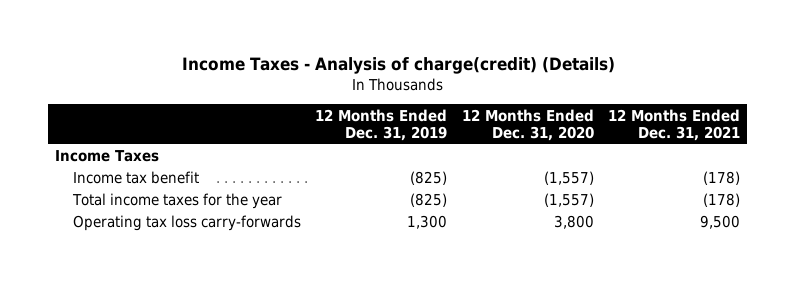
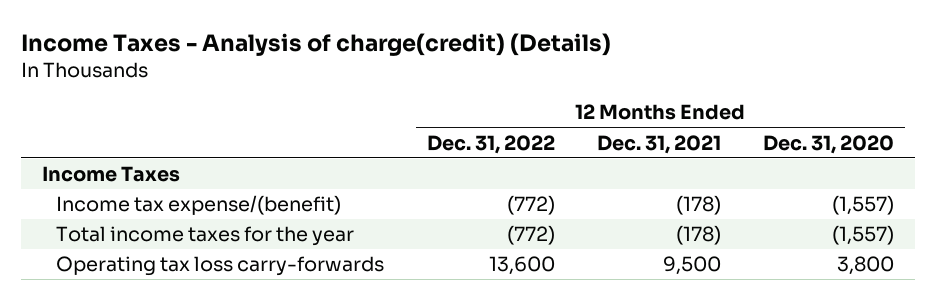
[315,108,448,142] 12 Months Ended Dec. 31, 2019 -> none
none -> [426,134,555,154] Dec. 31, 2022
[72,171,199,185] Income tax benefit -> [56,195,342,216] Income tax expense/(benefit)

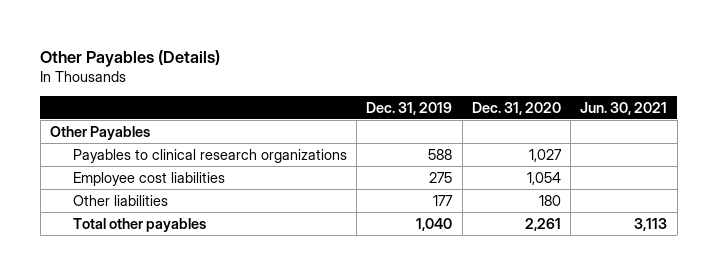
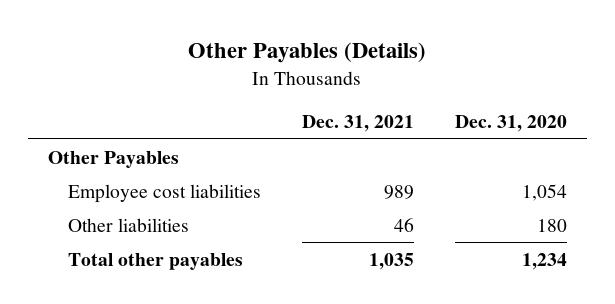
[366,101,453,115] Dec. 31, 2019 -> none
[580,101,668,115] Jun. 30, 2021 -> none
none -> [301,114,414,132] Dec. 31, 2021
[72,148,347,163] Payables to clinical research organizations -> none
[524,217,561,231] 2,261 -> [521,252,567,270] 1,234

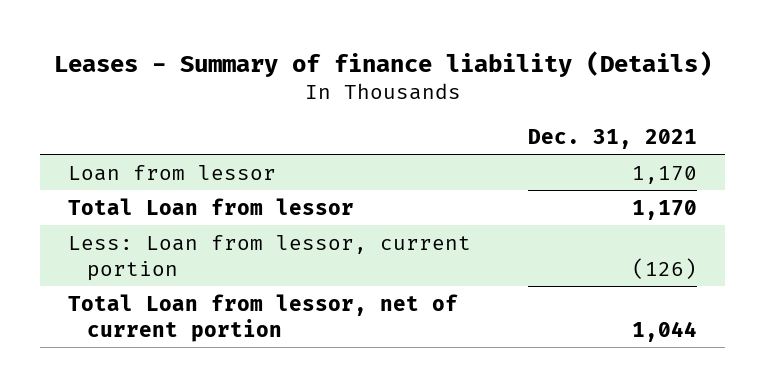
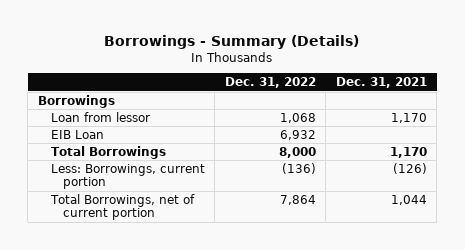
[53,50,712,77] Leases - Summary of finance liability (Details) -> [104,34,360,49] Borrowings - Summary (Details)
none -> [224,77,316,89] Dec. 31, 2022
none -> [37,94,115,108] Borrowings
none -> [50,129,104,139] EIB Loan
[68,197,355,215] Total Loan from lessor -> [50,145,166,159] Total Borrowings
[68,234,472,281] Less: Loan from lessor, current portion -> [50,163,205,190] Less: Borrowings, current portion
[68,293,459,342] Total Loan from lessor, net of current portion -> [49,193,195,221] Total Borrowings, net of current portion

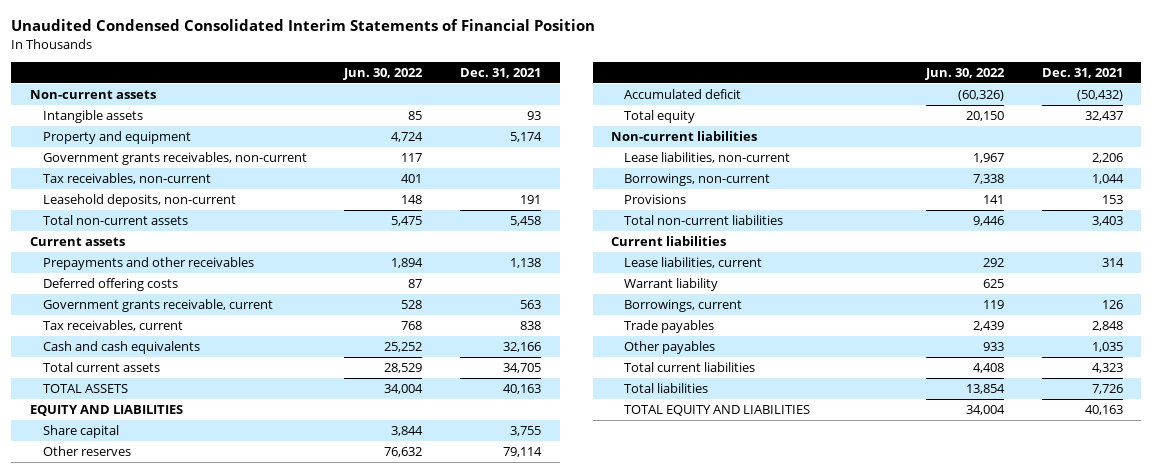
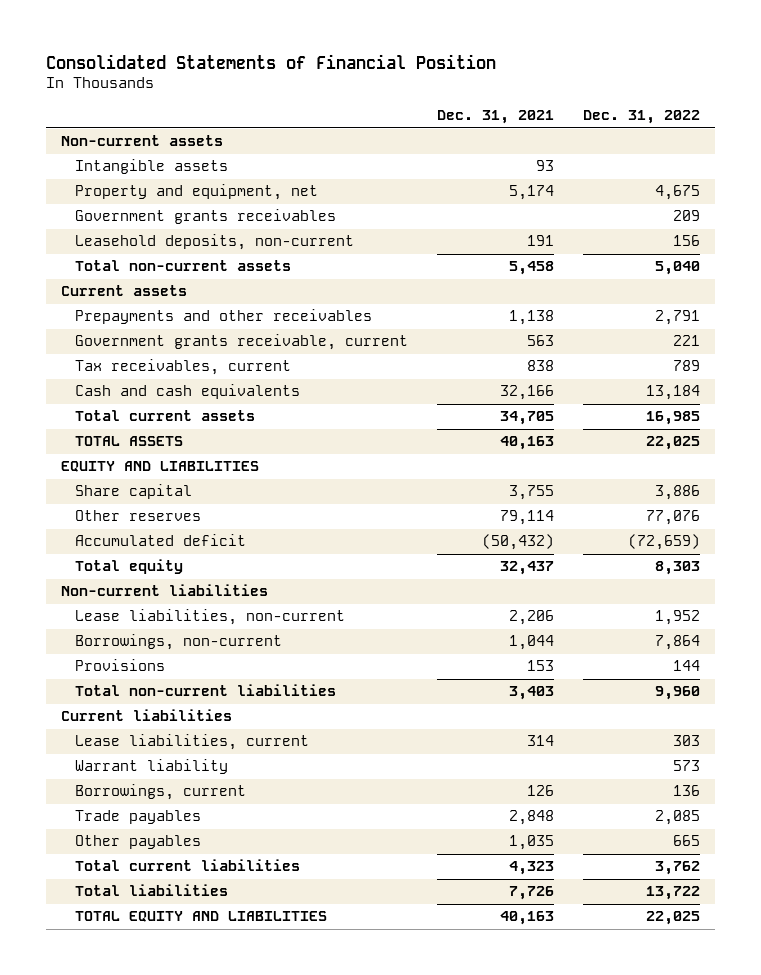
[10,19,595,32] Unaudited Condensed Consolidated Interim Statements of Financial Position -> [46,53,497,69] Consolidated Statements of Financial Position
[343,67,424,80] Jun. 30, 2022 -> none
none -> [583,110,701,125] Dec. 31, 2022
[42,173,211,185] Tax receivables, non-current -> none
[42,131,191,145] Property and equipment -> [75,184,319,201] Property and equipment, net
[42,152,307,166] Government grants receivables, non-current -> [75,209,337,225] Government grants receivables
[42,278,178,292] Deferred offering costs -> none

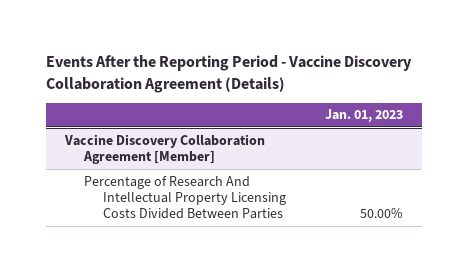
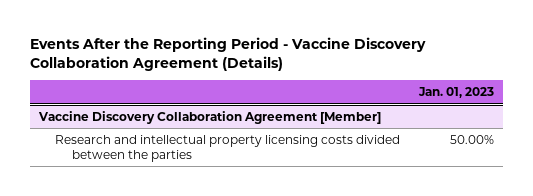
[83,175,286,220] Percentage of Research And Intellectual Property Licensing Costs Divided Between Parties -> [55,134,401,162] Research and intellectual property licensing costs divided between the parties

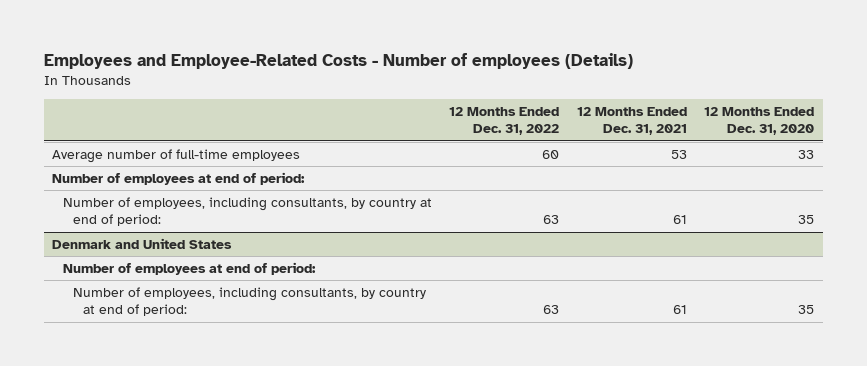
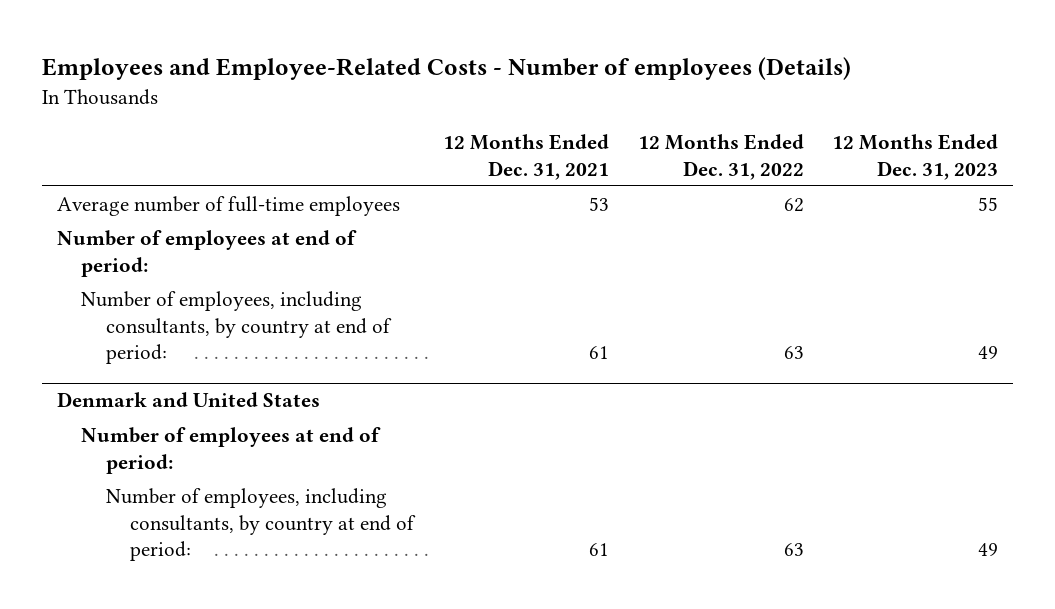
[704,106,815,136] 12 Months Ended Dec. 31, 2020 -> none
none -> [832,134,999,180] 12 Months Ended Dec. 31, 2023
[542,150,560,160] 60 -> [783,198,804,213] 62

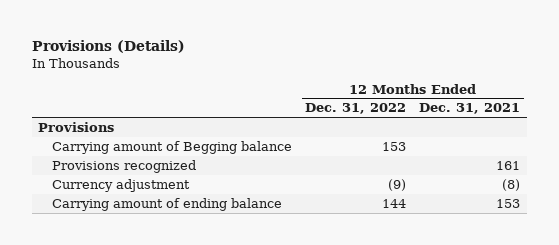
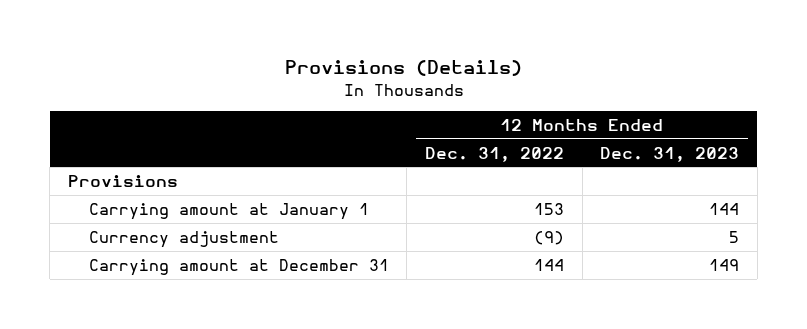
[419,103,521,115] Dec. 31, 2021 -> none
none -> [600,146,740,162] Dec. 31, 2023
[52,159,197,173] Provisions recognized -> none
[52,140,293,154] Carrying amount of Begging balance -> [88,202,369,220] Carrying amount at January 1
[52,197,283,211] Carrying amount of ending balance -> [88,258,389,276] Carrying amount at December 31

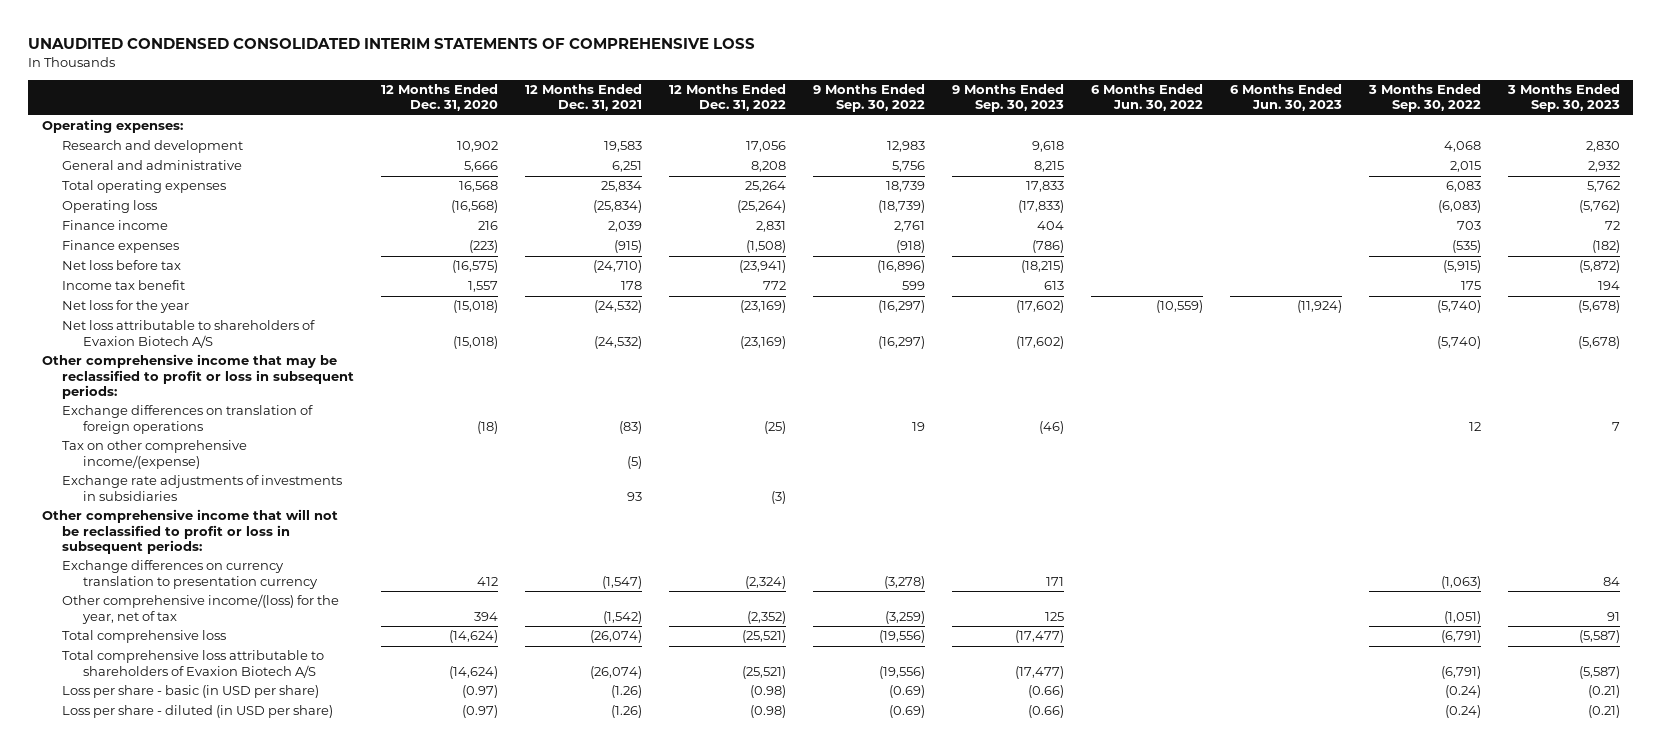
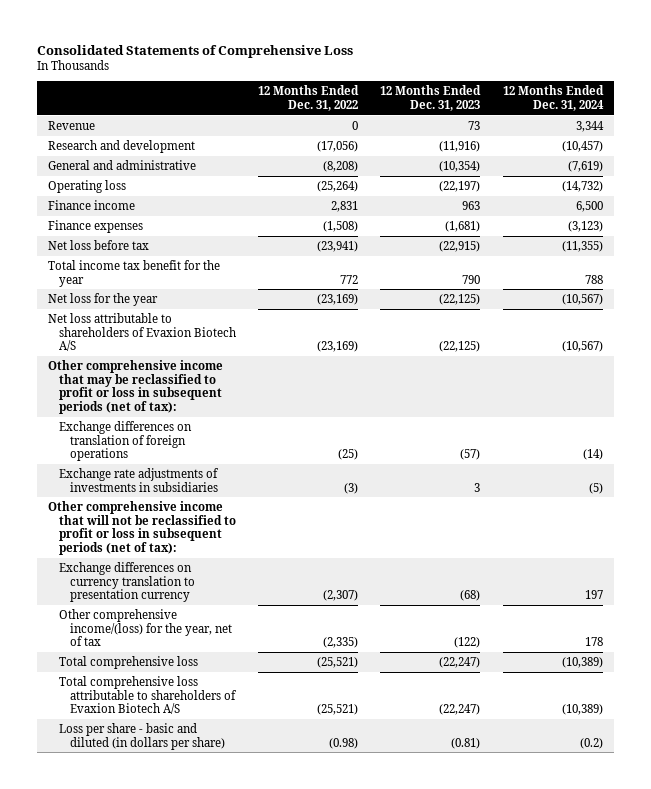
[28,37,756,49] UNAUDITED CONDENSED CONSOLIDATED INTERIM STATEMENTS OF COMPREHENSIVE LOSS -> [36,44,353,58] Consolidated Statements of Comprehensive Loss
[381,84,499,112] 12 Months Ended Dec. 31, 2020 -> none
[525,84,643,112] 12 Months Ended Dec. 31, 2021 -> none
[813,84,926,113] 9 Months Ended Sep. 30, 2022 -> none
[952,84,1065,113] 9 Months Ended Sep. 30, 2023 -> none
[1091,84,1204,112] 6 Months Ended Jun. 30, 2022 -> none
[1230,84,1343,112] 6 Months Ended Jun. 30, 2023 -> none
[1368,84,1482,113] 3 Months Ended Sep. 30, 2022 -> none
[1506,84,1620,113] 3 Months Ended Sep. 30, 2023 -> none
none -> [380,85,482,111] 12 Months Ended Dec. 31, 2023
none -> [502,85,604,111] 12 Months Ended Dec. 31, 2024
[41,119,183,134] Operating expenses: -> none
[62,180,227,194] Total operating expenses -> none
none -> [48,120,96,130] Revenue
[746,141,787,153] 17,056 -> [317,140,359,152] (17,056)
[751,161,787,173] 8,208 -> [323,160,359,172] (8,208)
[62,280,186,291] Income tax benefit -> [48,259,221,287] Total income tax benefit for the year
[41,354,355,399] Other comprehensive income that may be reclassified to profit or loss in subsequent periods: -> [48,359,224,414] Other comprehensive income that may be reclassified to profit or loss in subsequent periods (net of tax):
[62,440,248,469] Tax on other comprehensive income/(expense) -> none
[41,509,338,554] Other comprehensive income that will not be reclassified to profit or loss in subsequent periods: -> [48,500,236,555] Other comprehensive income that will not be reclassified to profit or loss in subsequent periods (net of tax):
[745,575,787,589] (2,324) -> [323,590,359,602] (2,307)
[747,610,787,624] (2,352) -> [323,637,359,649] (2,335)
[62,705,334,719] Loss per share - diluted (in USD per share) -> none
[62,685,320,699] Loss per share - basic (in USD per share) -> [58,722,225,750] Loss per share - basic and diluted (in dollars per share)

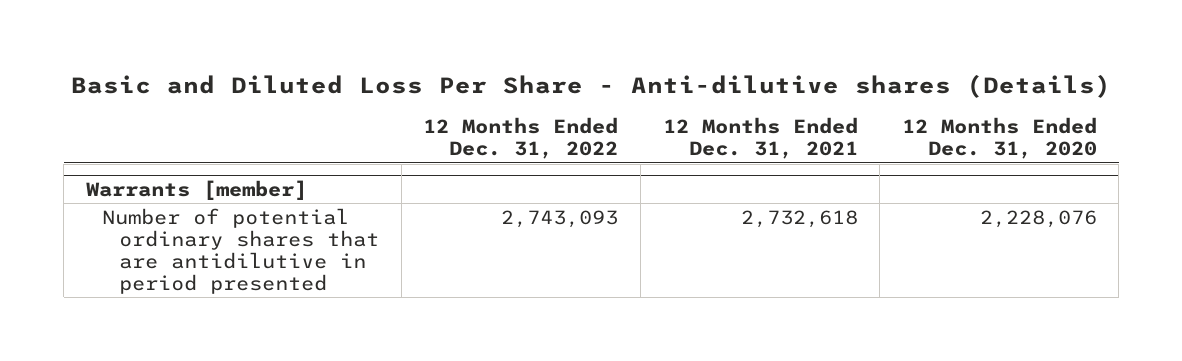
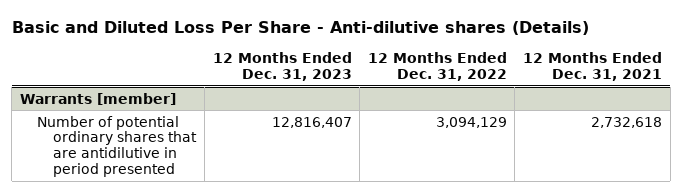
[901,117,1097,160] 12 Months Ended Dec. 31, 2020 -> none
none -> [212,52,352,82] 12 Months Ended Dec. 31, 2023
[501,209,619,228] 2,743,093 -> [435,116,507,128] 3,094,129

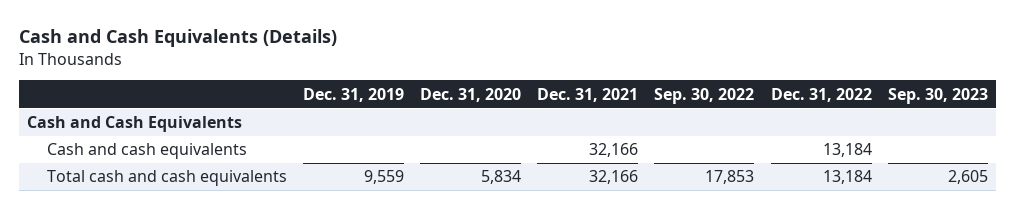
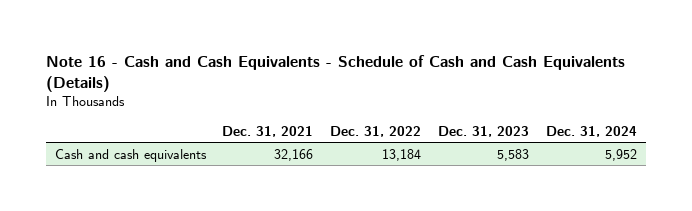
[18,29,337,48] Cash and Cash Equivalents (Details) -> [46,55,626,93] Note 16 - Cash and Cash Equivalents - Schedule of Cash and Cash Equivalents (Details)
[302,87,404,102] Dec. 31, 2019 -> none
[420,87,522,102] Dec. 31, 2020 -> none
[654,87,755,104] Sep. 30, 2022 -> none
[887,87,988,104] Sep. 30, 2023 -> none
none -> [438,125,530,137] Dec. 31, 2023
none -> [546,125,638,137] Dec. 31, 2024
[26,116,242,133] Cash and Cash Equivalents -> none
[46,170,287,187] Total cash and cash equivalents -> none

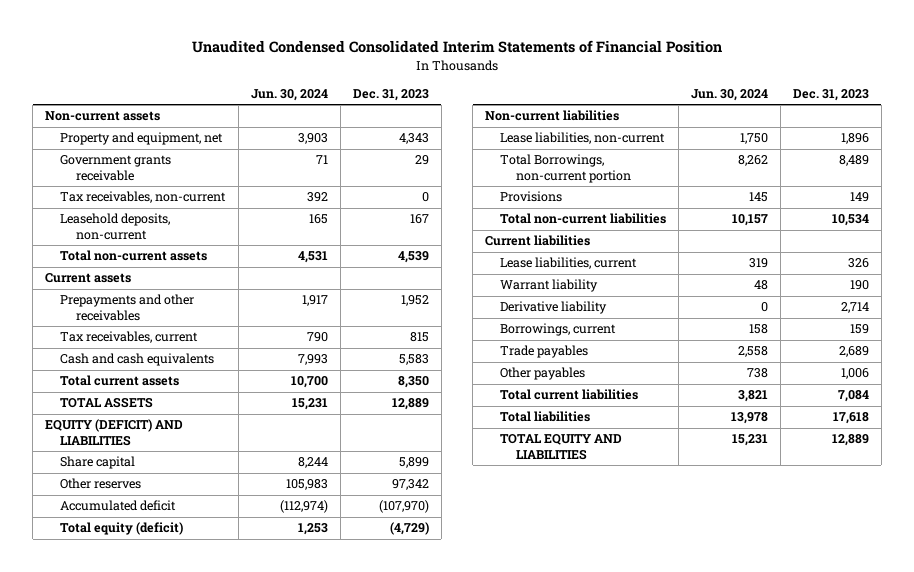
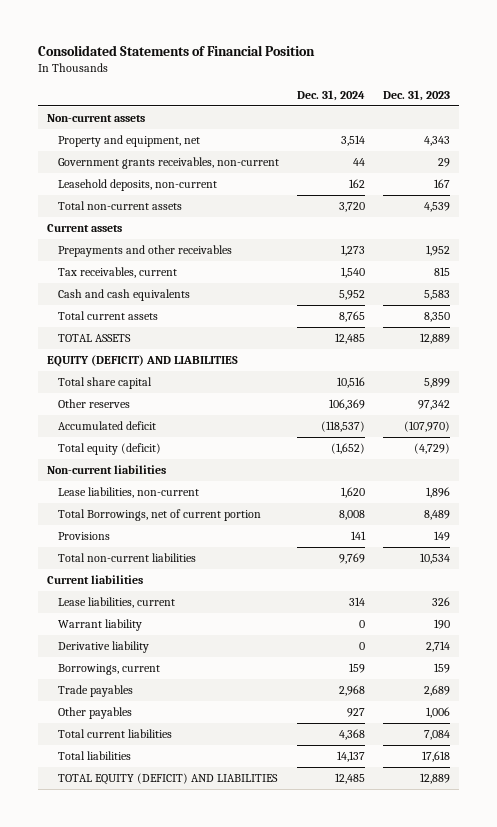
[191,40,722,54] Unaudited Condensed Consolidated Interim Statements of Financial Position -> [37,45,315,57] Consolidated Statements of Financial Position
[251,88,329,101] Jun. 30, 2024 -> none
none -> [296,89,365,101] Dec. 31, 2024
[60,191,227,204] Tax receivables, non-current -> none
[60,155,172,182] Government grants receivable -> [57,157,279,170] Government grants receivables, non-current
[60,456,136,470] Share capital -> [57,377,152,390] Total share capital
[500,154,631,184] Total Borrowings, non-current portion -> [57,509,261,522] Total Borrowings, net of current portion
[500,434,623,461] TOTAL EQUITY AND LIABILITIES -> [57,773,278,786] TOTAL EQUITY (DEFICIT) AND LIABILITIES

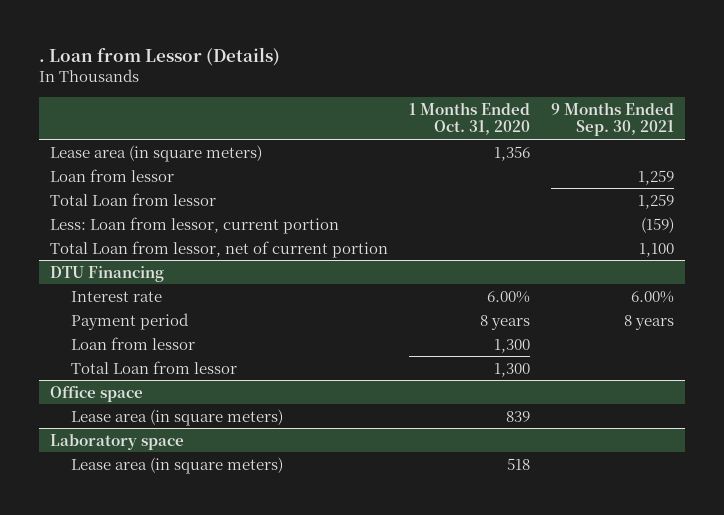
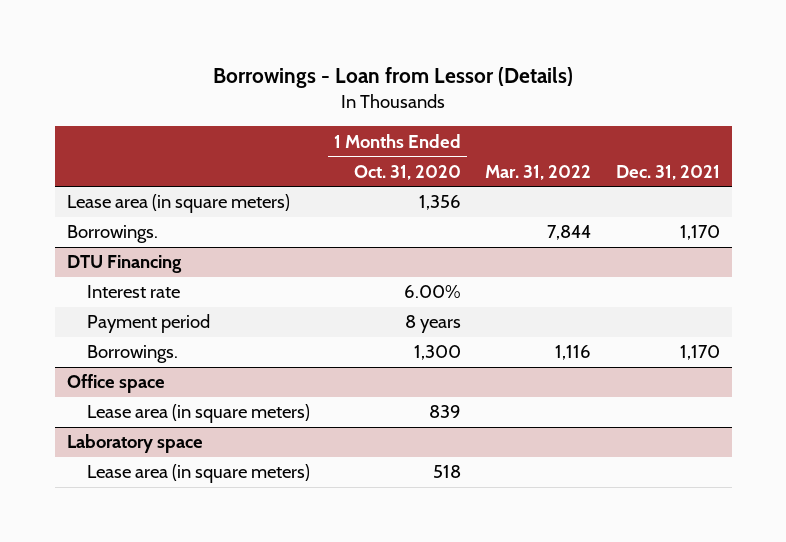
[39,47,281,67] . Loan from Lessor (Details) -> [213,67,574,89] Borrowings - Loan from Lessor (Details)
[551,101,675,137] 9 Months Ended Sep. 30, 2021 -> none
none -> [485,164,592,180] Mar. 31, 2022
none -> [615,164,720,180] Dec. 31, 2021
[49,192,216,206] Total Loan from lessor -> none
[49,216,339,234] Less: Loan from lessor, current portion -> none
[49,240,388,258] Total Loan from lessor, net of current portion -> none
[49,168,174,182] Loan from lessor -> [66,225,158,244] Borrowings.
[70,360,237,374] Total Loan from lessor -> none
[70,336,195,350] Loan from lessor -> [86,345,178,364] Borrowings.

